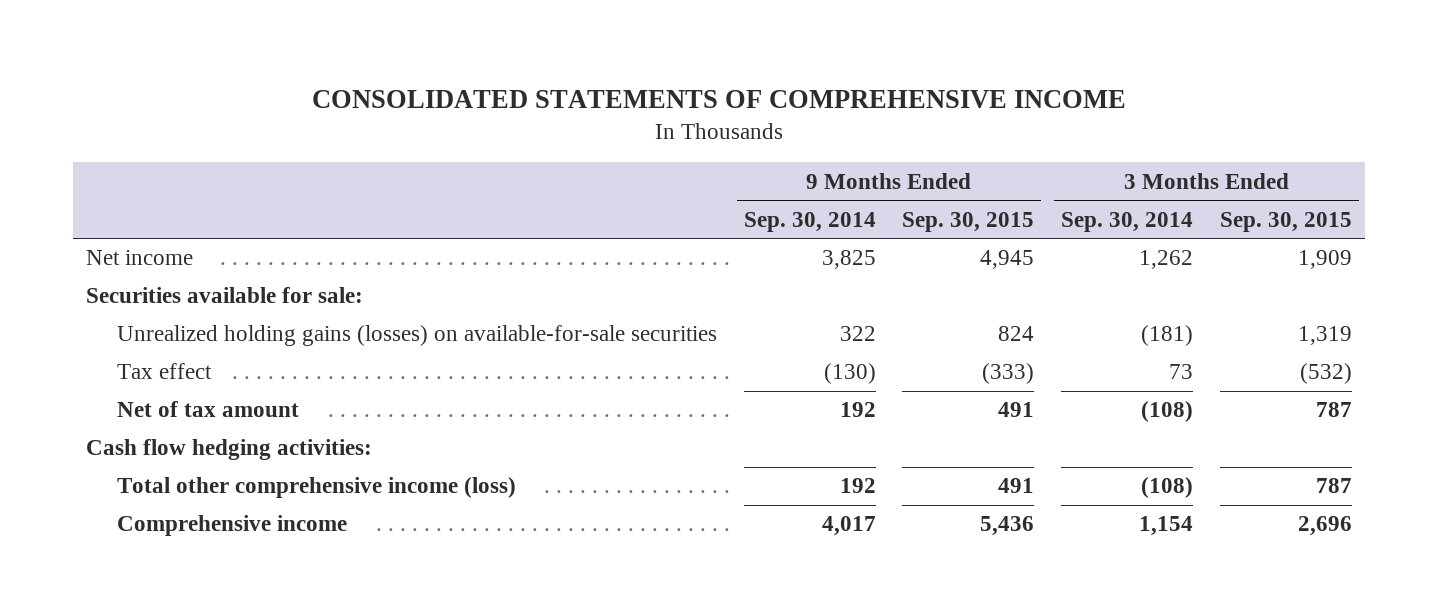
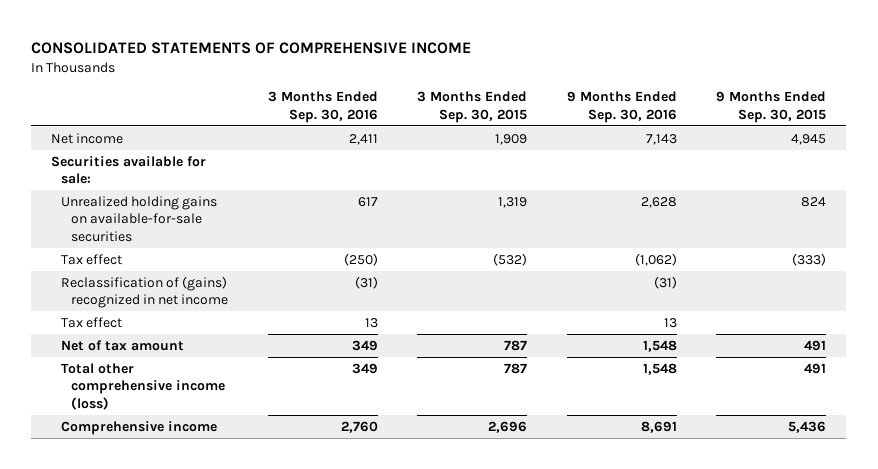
[743,211,876,232] Sep. 30, 2014 -> none
[1061,211,1194,232] Sep. 30, 2014 -> none
none -> [267,91,378,123] 3 Months Ended Sep. 30, 2016
none -> [566,91,677,123] 9 Months Ended Sep. 30, 2016
[116,325,717,347] Unrealized holding gains (losses) on available-for-sale securities -> [61,195,218,242] Unrealized holding gains on available-for-sale securities
none -> [61,275,228,309] Reclassification of (gains) recognized in net income
none -> [61,316,123,328] Tax effect
[86,439,373,461] Cash flow hedging activities: -> none

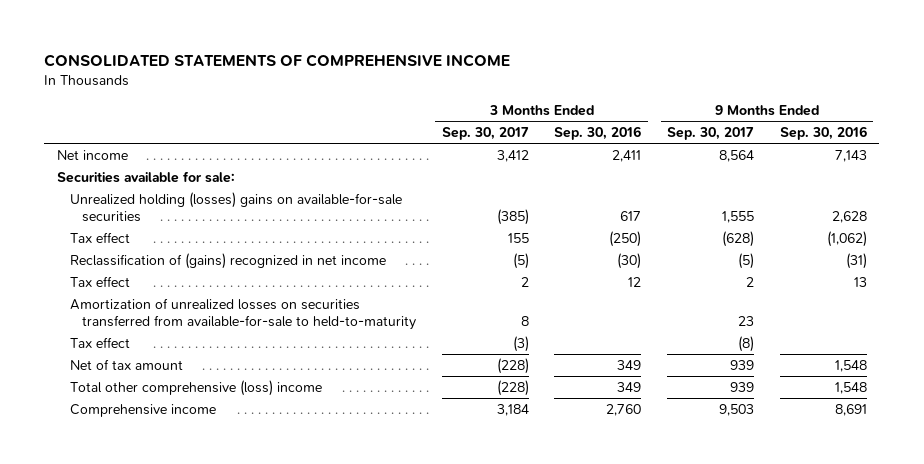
[417,91,528,123] 3 Months Ended Sep. 30, 2015 -> none
[716,91,827,123] 9 Months Ended Sep. 30, 2015 -> none
none -> [441,126,529,140] Sep. 30, 2017
none -> [667,126,755,140] Sep. 30, 2017
[61,195,218,242] Unrealized holding gains on available-for-sale securities -> [69,191,402,223] Unrealized holding (losses) gains on available-for-sale securities
[354,275,378,289] (31) -> [617,252,642,269] (30)
[364,317,378,328] 13 -> [628,276,642,287] 12
none -> [69,297,417,331] Amortization of unrealized losses on securities transferred from available-for-sale to held-to-maturity
none -> [69,336,130,348] Tax effect
[61,362,225,410] Total other comprehensive income (loss) -> [69,379,322,396] Total other comprehensive (loss) income

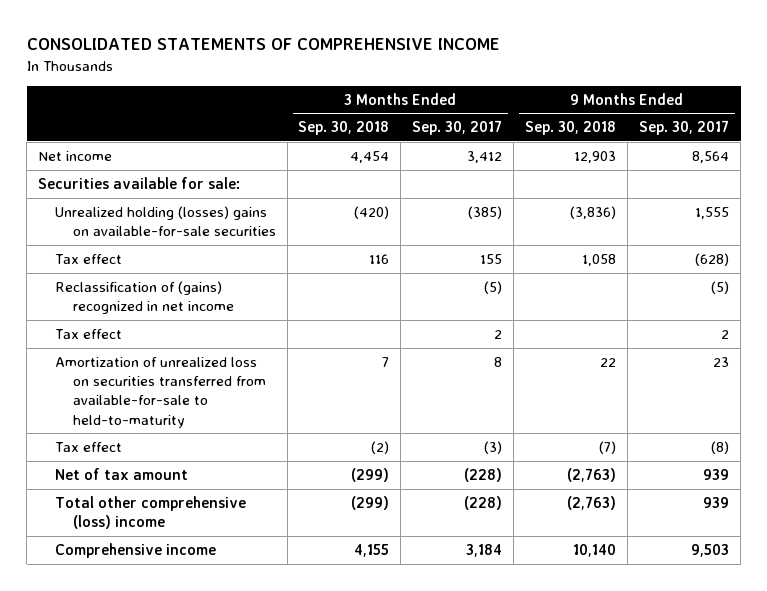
[554,125,642,140] Sep. 30, 2016 -> none
[779,125,867,140] Sep. 30, 2016 -> none
none -> [298,121,390,136] Sep. 30, 2018
none -> [525,121,617,136] Sep. 30, 2018
[69,297,417,331] Amortization of unrealized losses on securities transferred from available-for-sale to held-to-maturity -> [55,356,266,428] Amortization of unrealized loss on securities transferred from available-for-sale to held-to-maturity

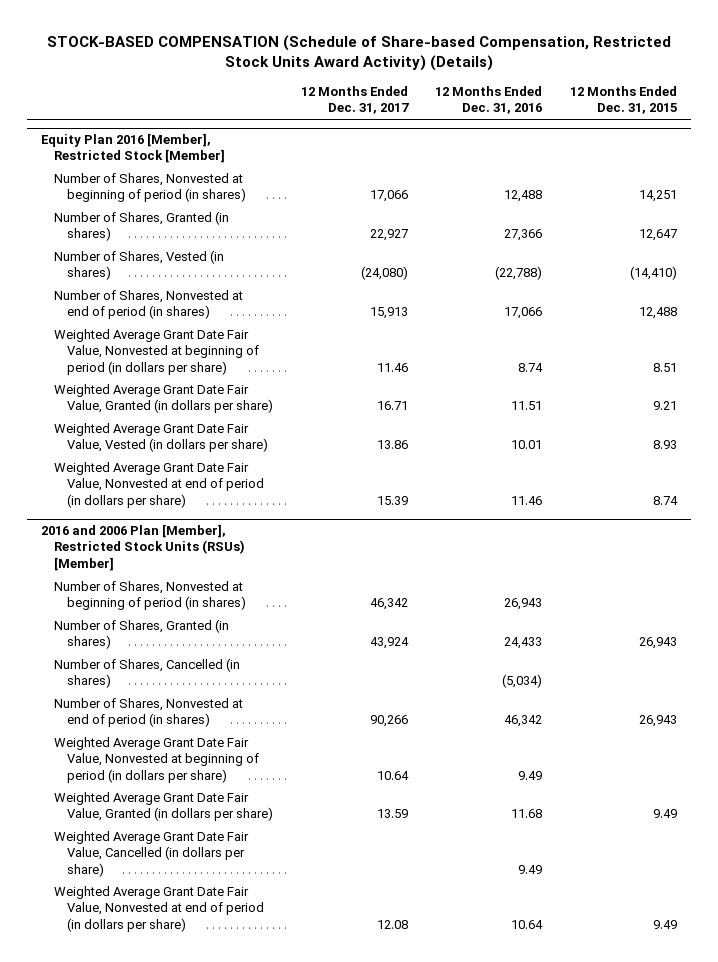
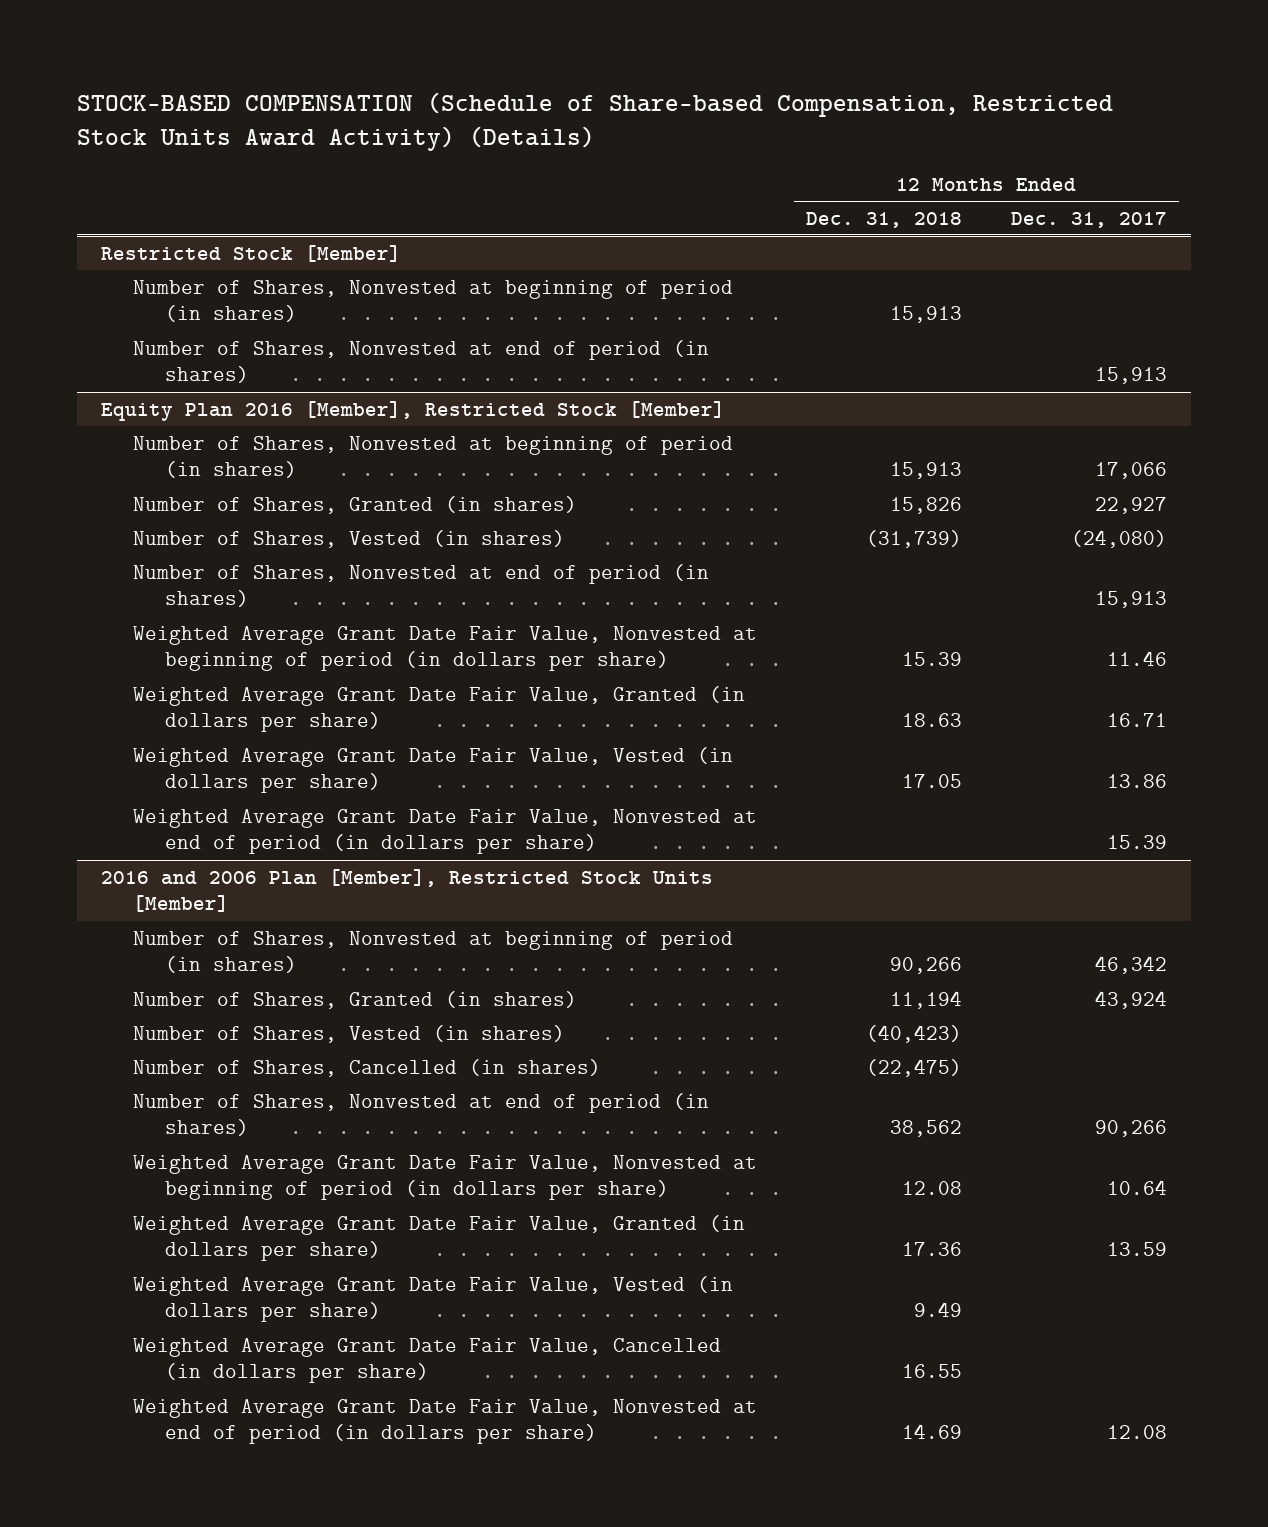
[435,85,543,115] 12 Months Ended Dec. 31, 2016 -> none
[569,85,677,115] 12 Months Ended Dec. 31, 2015 -> none
none -> [805,211,962,228] Dec. 31, 2018
none -> [101,244,402,262] Restricted Stock [Member]
none -> [133,279,734,323] Number of Shares, Nonvested at beginning of period (in shares)
none -> [133,339,710,384] Number of Shares, Nonvested at end of period (in shares)
[40,524,245,571] 2016 and 2006 Plan [Member], Restricted Stock Units (RSUs) [Member] -> [101,868,714,913] 2016 and 2006 Plan [Member], Restricted Stock Units [Member]
none -> [133,1024,566,1043] Number of Shares, Vested (in shares)
none -> [133,1275,734,1323] Weighted Average Grant Date Fair Value, Vested (in dollars per share)

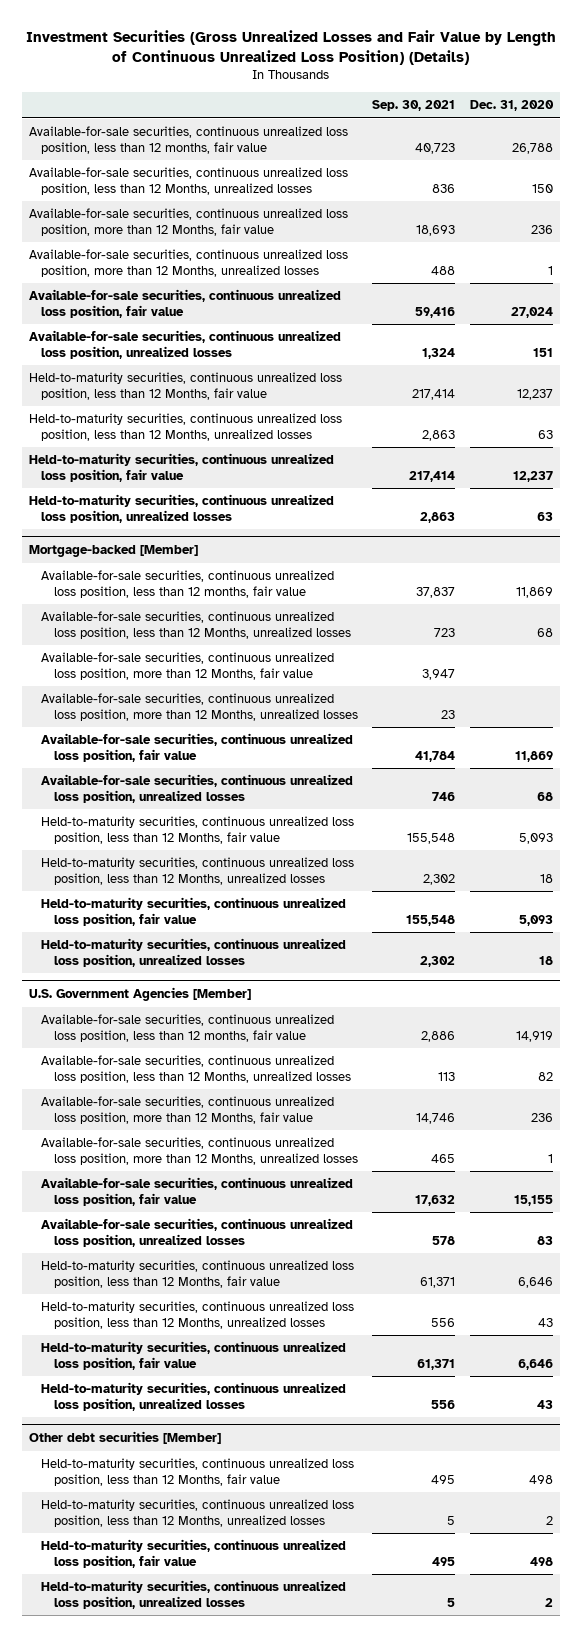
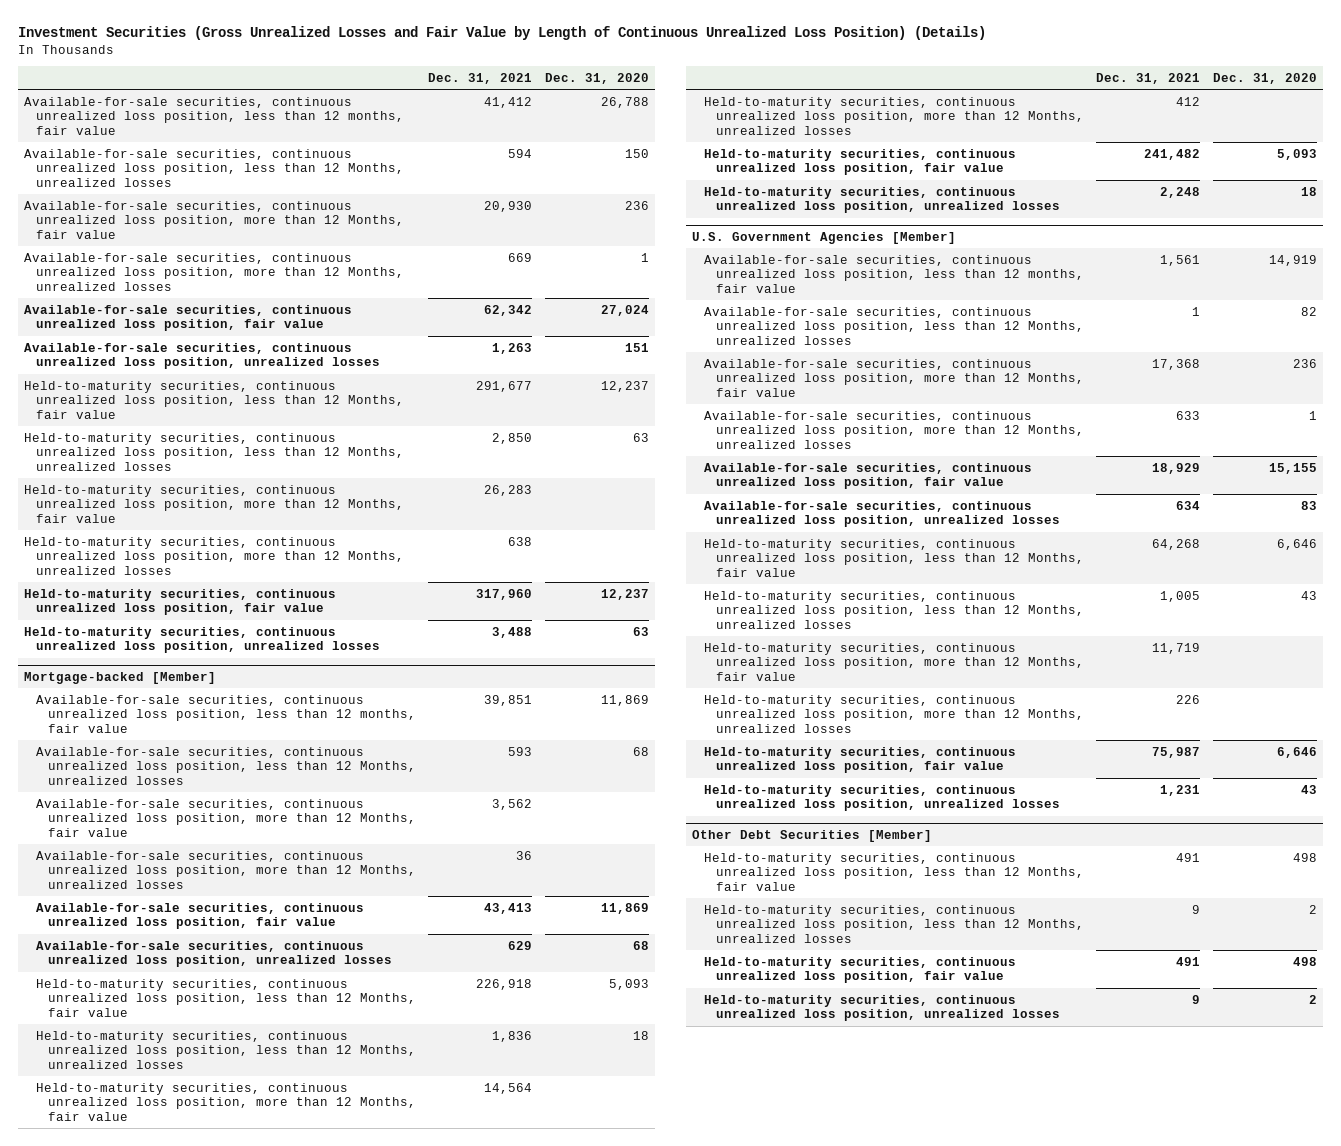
[372,100,456,112] Sep. 30, 2021 -> none
none -> [428,72,533,84] Dec. 31, 2021
none -> [24,484,404,523] Held-to-maturity securities, continuous unrealized loss position, more than 12 Months, fair value
none -> [24,536,404,575] Held-to-maturity securities, continuous unrealized loss position, more than 12 Months, unrealized losses
none -> [35,1082,416,1121] Held-to-maturity securities, continuous unrealized loss position, more than 12 Months, fair value
none -> [704,96,1084,135] Held-to-maturity securities, continuous unrealized loss position, more than 12 Months, unrealized losses
none -> [704,642,1084,681] Held-to-maturity securities, continuous unrealized loss position, more than 12 Months, fair value
none -> [704,694,1084,733] Held-to-maturity securities, continuous unrealized loss position, more than 12 Months, unrealized losses
[29,1431,222,1445] Other debt securities [Member] -> [692,829,933,842] Other Debt Securities [Member]

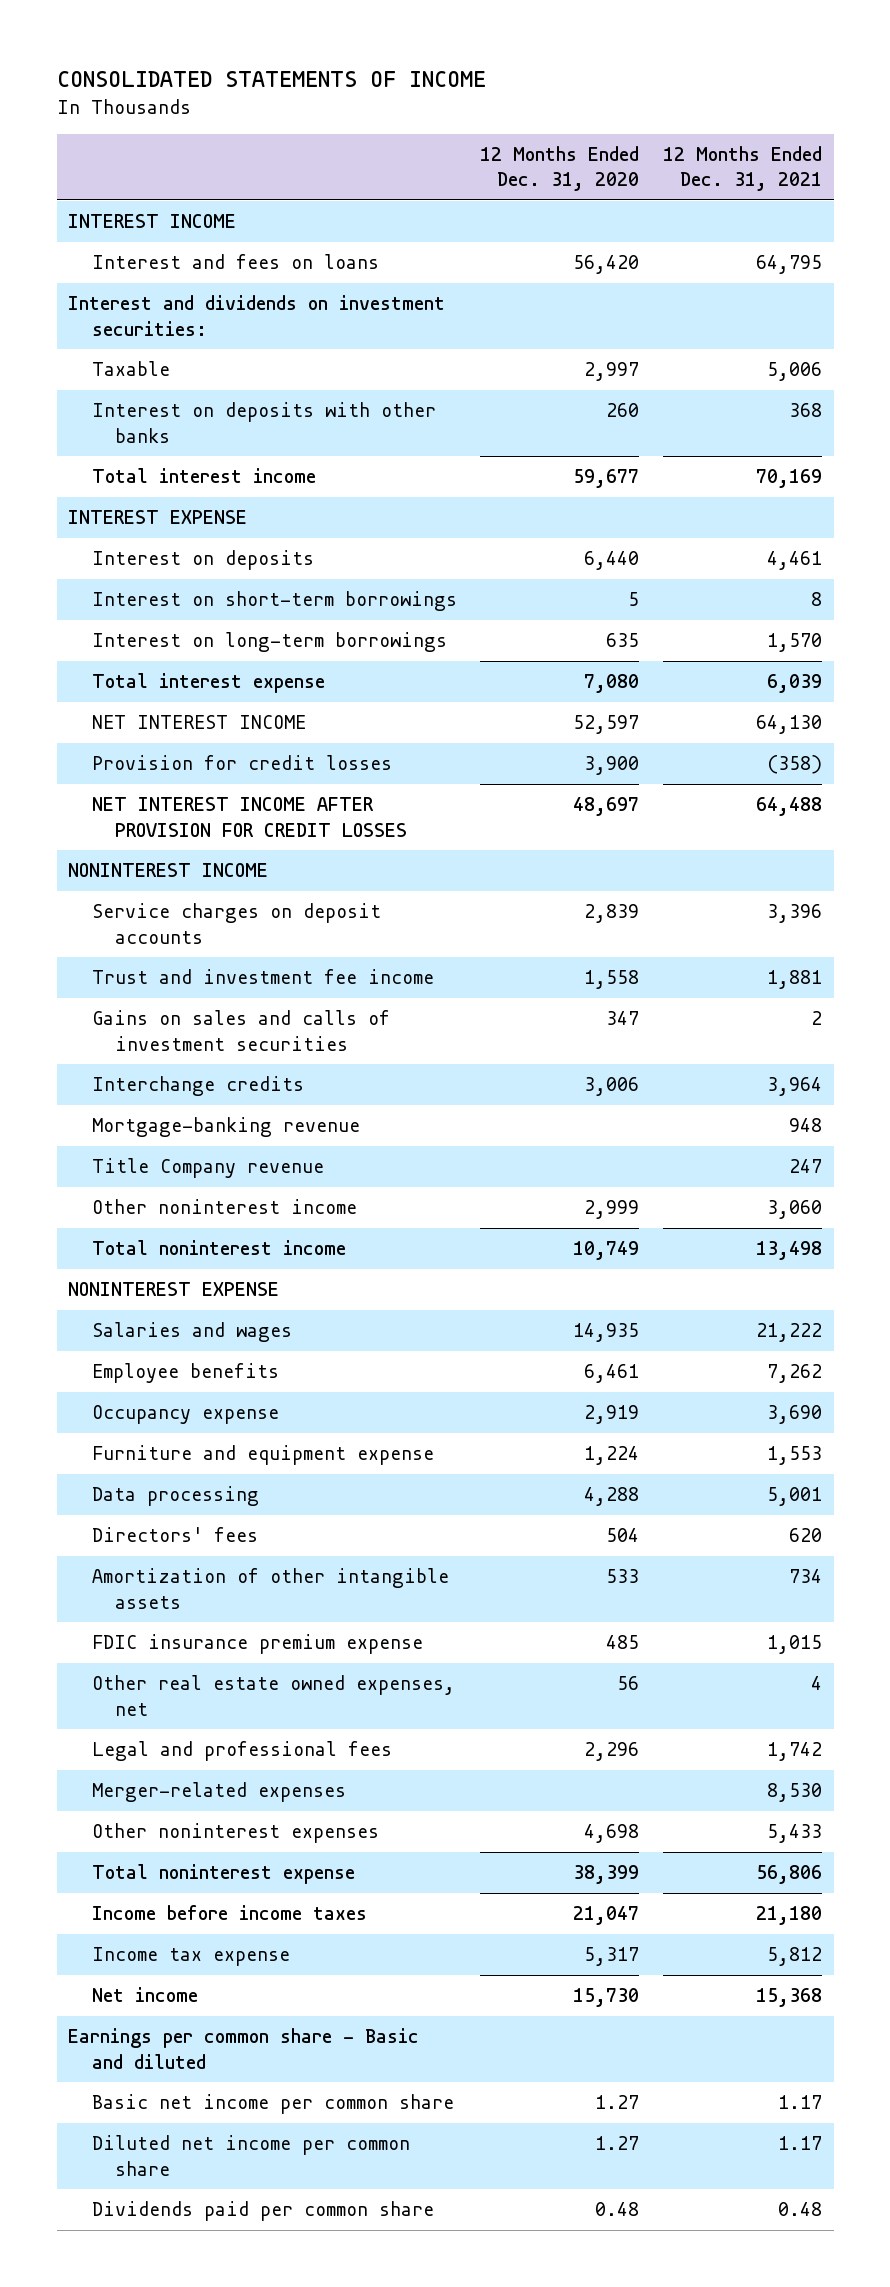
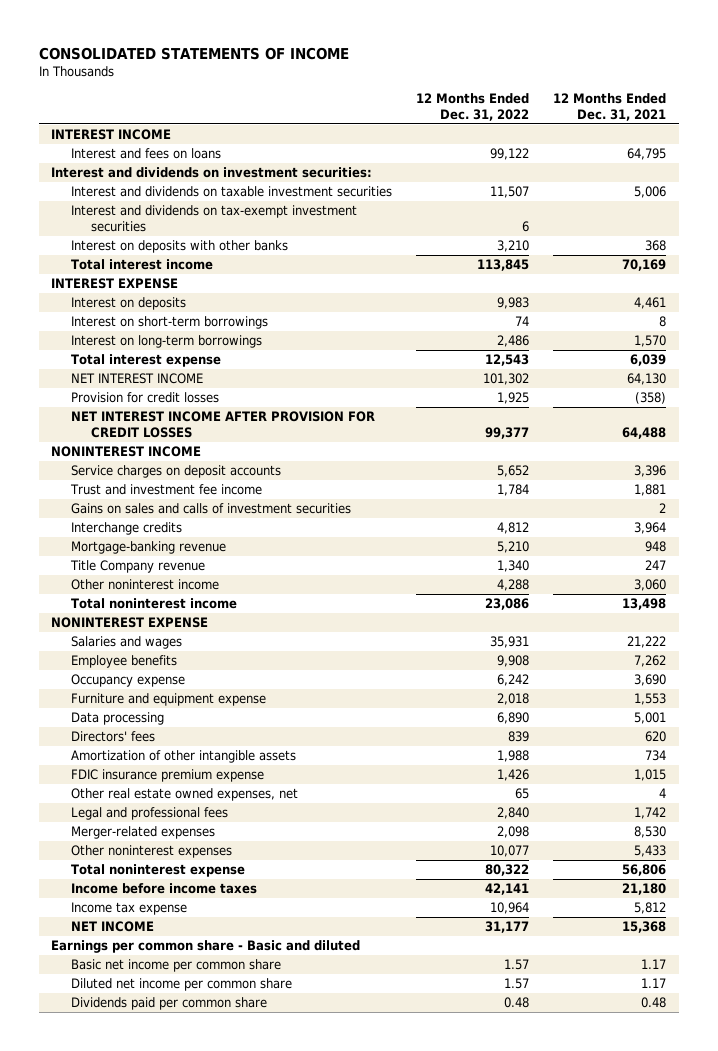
[480,145,640,192] 12 Months Ended Dec. 31, 2020 -> none
none -> [416,93,530,122] 12 Months Ended Dec. 31, 2022
[91,361,170,377] Taxable -> [70,186,392,198] Interest and dividends on taxable investment securities
none -> [70,205,357,233] Interest and dividends on tax-exempt investment securities
[91,1987,198,2003] Net income -> [70,921,154,933] NET INCOME

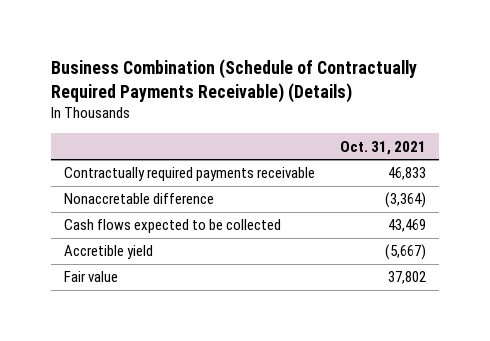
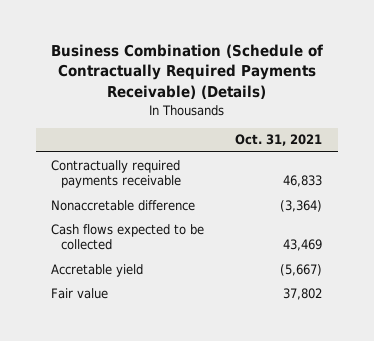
[63,245,153,260] Accretible yield -> [51,263,144,277] Accretable yield

